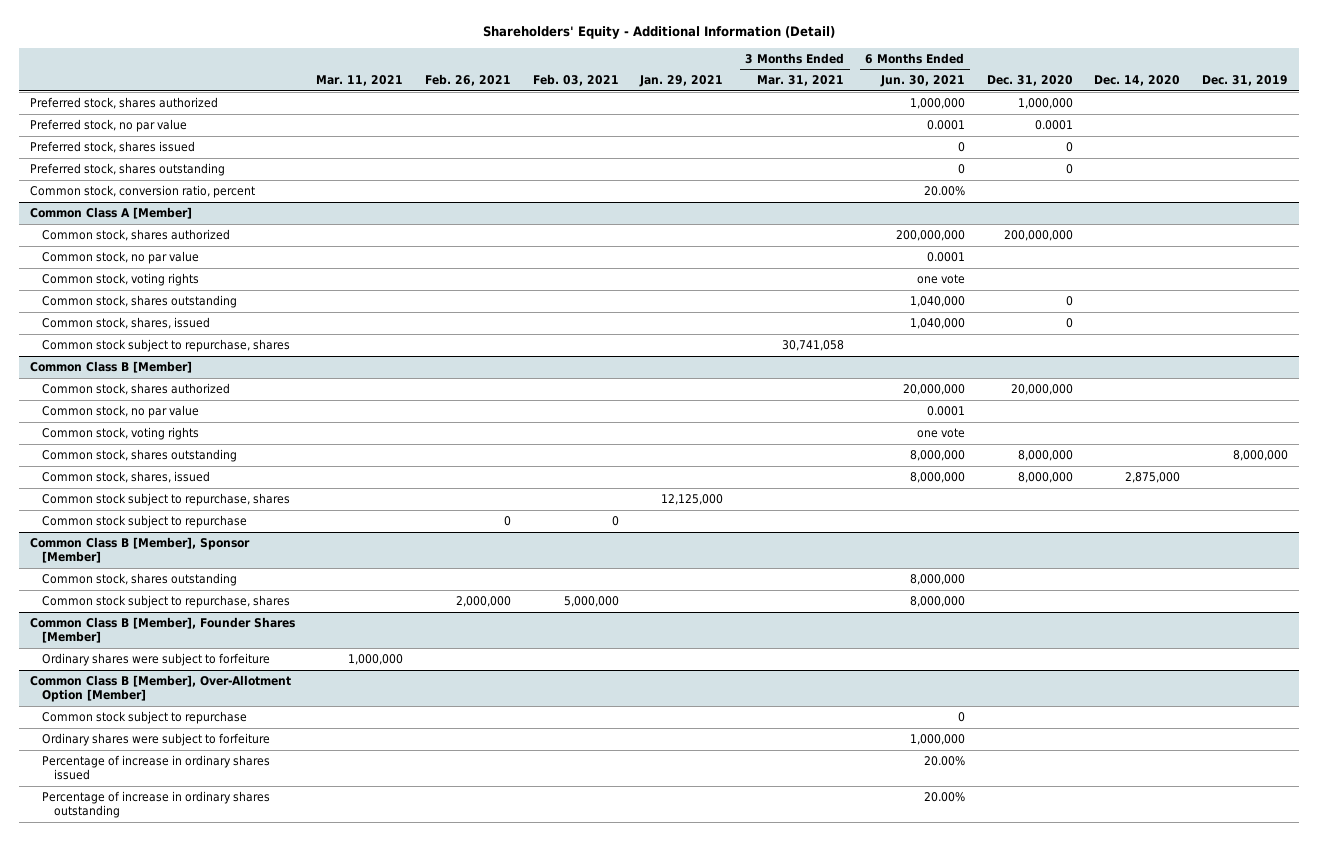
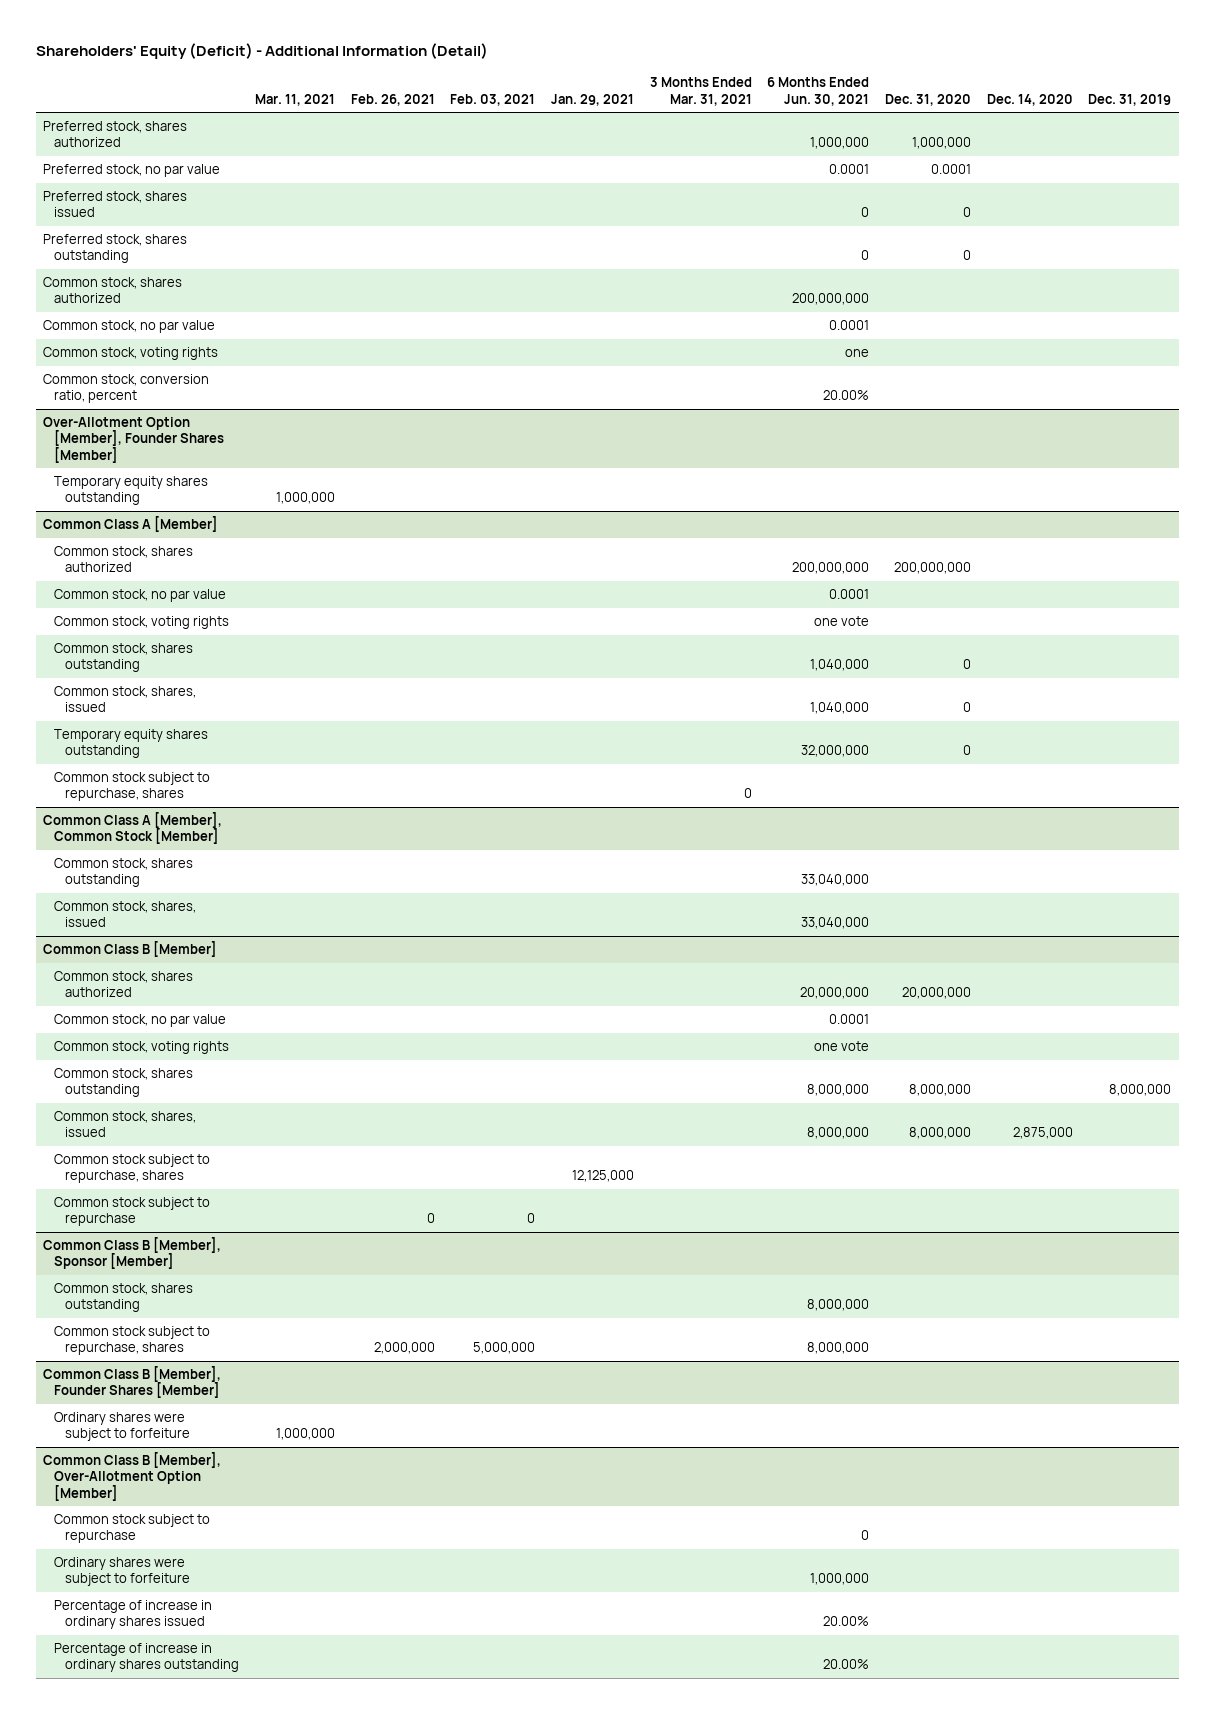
[482,26,835,40] Shareholders' Equity - Additional Information (Detail) -> [35,43,488,60] Shareholders' Equity (Deficit) - Additional Information (Detail)
none -> [43,277,183,304] Common stock, shares authorized
none -> [43,320,216,334] Common stock, no par value
none -> [43,347,219,361] Common stock, voting rights
none -> [43,417,225,463] Over-Allotment Option [Member], Founder Shares [Member]
none -> [54,476,209,506] Temporary equity shares outstanding
none -> [54,729,209,759] Temporary equity shares outstanding
[782,339,845,351] 30,741,058 -> [743,788,752,799] 0
none -> [43,812,223,845] Common Class A [Member], Common Stock [Member]
none -> [54,858,194,888] Common stock, shares outstanding
none -> [54,901,197,928] Common stock, shares, issued

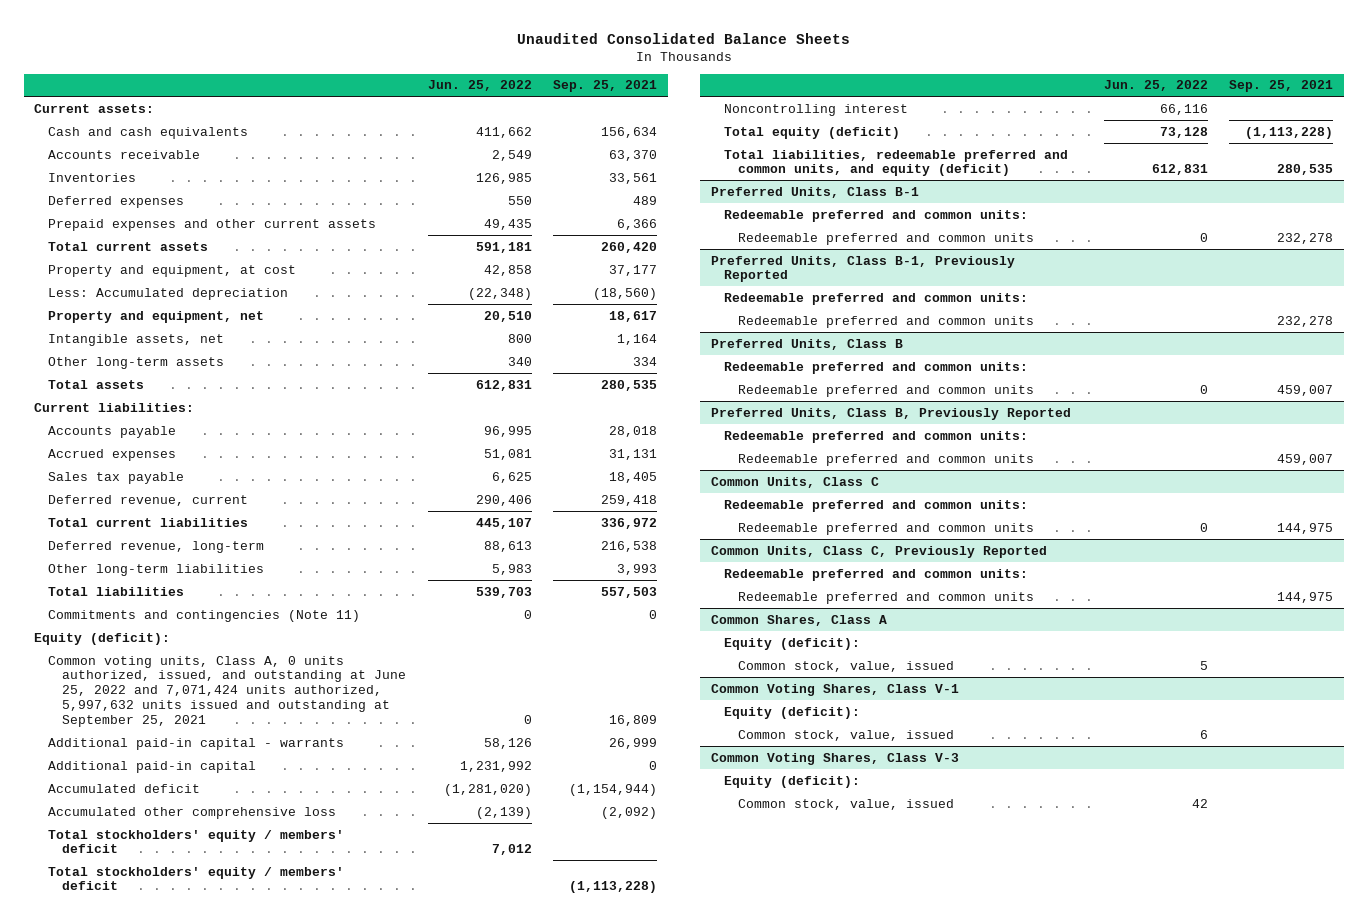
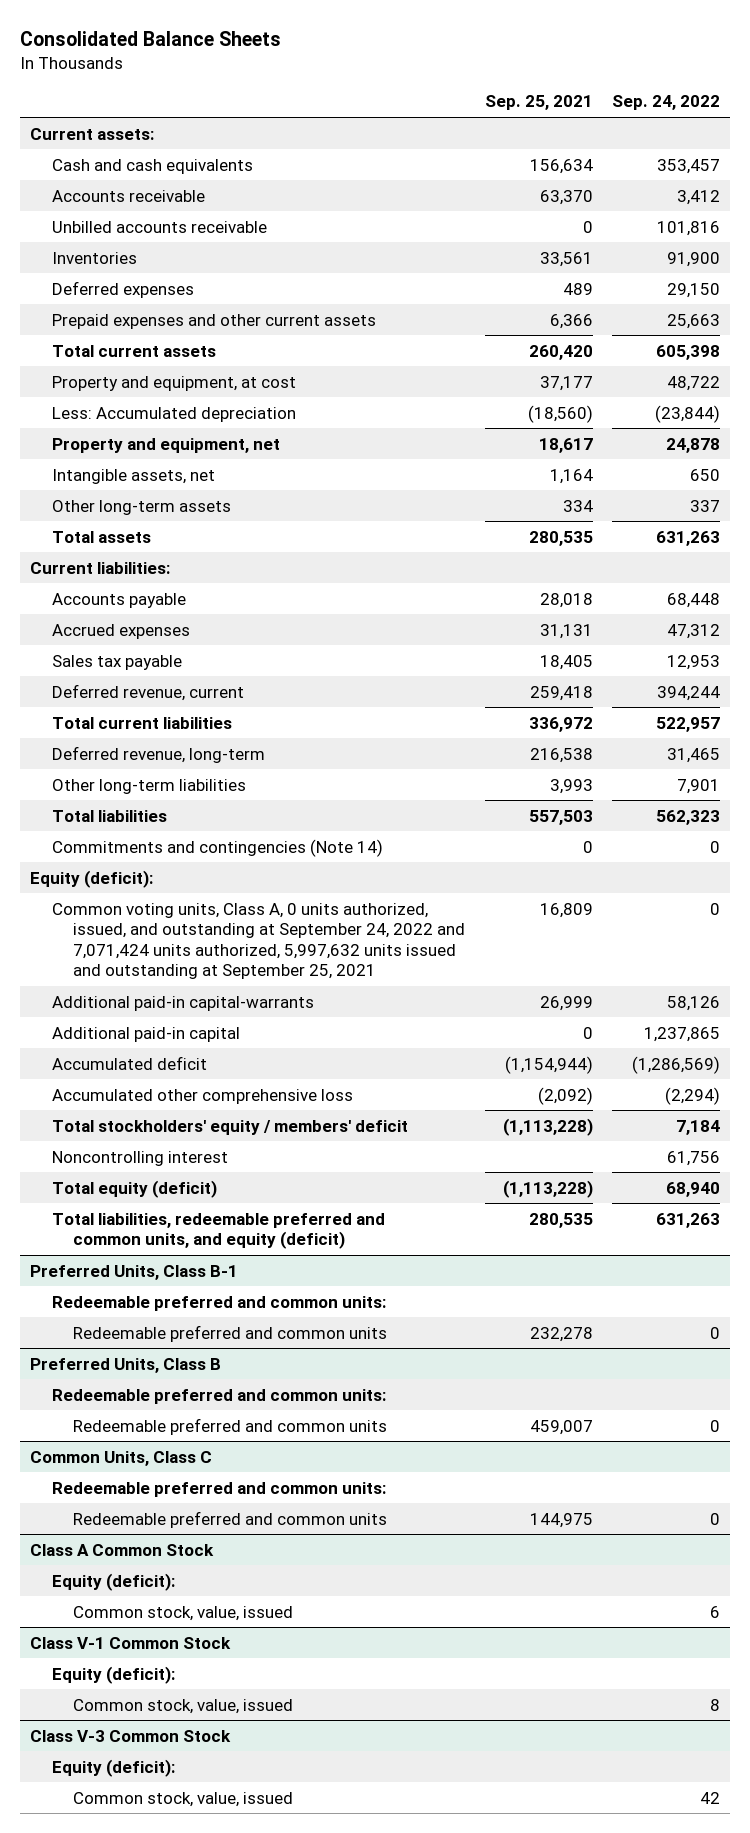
[516,32,850,44] Unaudited Consolidated Balance Sheets -> [20,31,282,47] Consolidated Balance Sheets
[427,80,532,92] Jun. 25, 2022 -> none
none -> [611,95,720,111] Sep. 24, 2022
none -> [51,220,267,233] Unbilled accounts receivable
[48,609,361,622] Commitments and contingencies (Note 11) -> [51,838,383,857] Commitments and contingencies (Note 14)
[48,655,406,727] Common voting units, Class A, 0 units authorized, issued, and outstanding at June 25, 2022 and 7,071,424 units authorized, 5,997,632 units issued and outstanding at September 25, 2021 -> [51,902,466,980] Common voting units, Class A, 0 units authorized, issued, and outstanding at September 24, 2022 and 7,071,424 units authorized, 5,997,632 units issued and outstanding at September 25, 2021
[48,737,345,750] Additional paid-in capital - warrants -> [51,995,314,1011] Additional paid-in capital-warrants
[48,829,345,854] Total stockholders' equity / members' deficit -> none
[710,255,1015,283] Preferred Units, Class B-1, Previously Reported -> none
[724,292,1029,305] Redeemable preferred and common units: -> none
[738,315,1035,328] Redeemable preferred and common units -> none
[710,407,1071,420] Preferred Units, Class B, Previously Reported -> none
[724,430,1029,443] Redeemable preferred and common units: -> none
[738,453,1035,466] Redeemable preferred and common units -> none
[710,545,1047,558] Common Units, Class C, Previously Reported -> none
[724,568,1029,581] Redeemable preferred and common units: -> none
[738,591,1035,604] Redeemable preferred and common units -> none
[710,614,887,626] Common Shares, Class A -> [29,1543,214,1556] Class A Common Stock
[710,683,959,696] Common Voting Shares, Class V-1 -> [29,1636,231,1649] Class V-1 Common Stock
[710,752,959,765] Common Voting Shares, Class V-3 -> [29,1729,231,1742] Class V-3 Common Stock

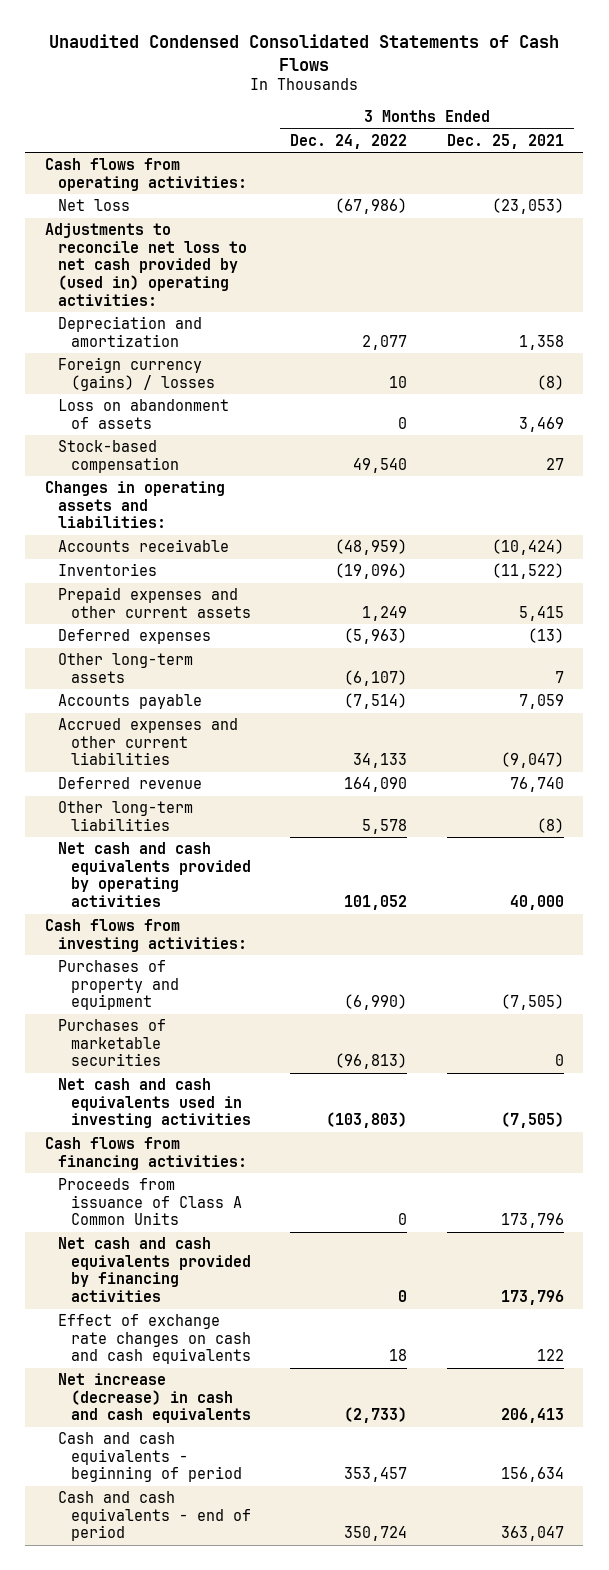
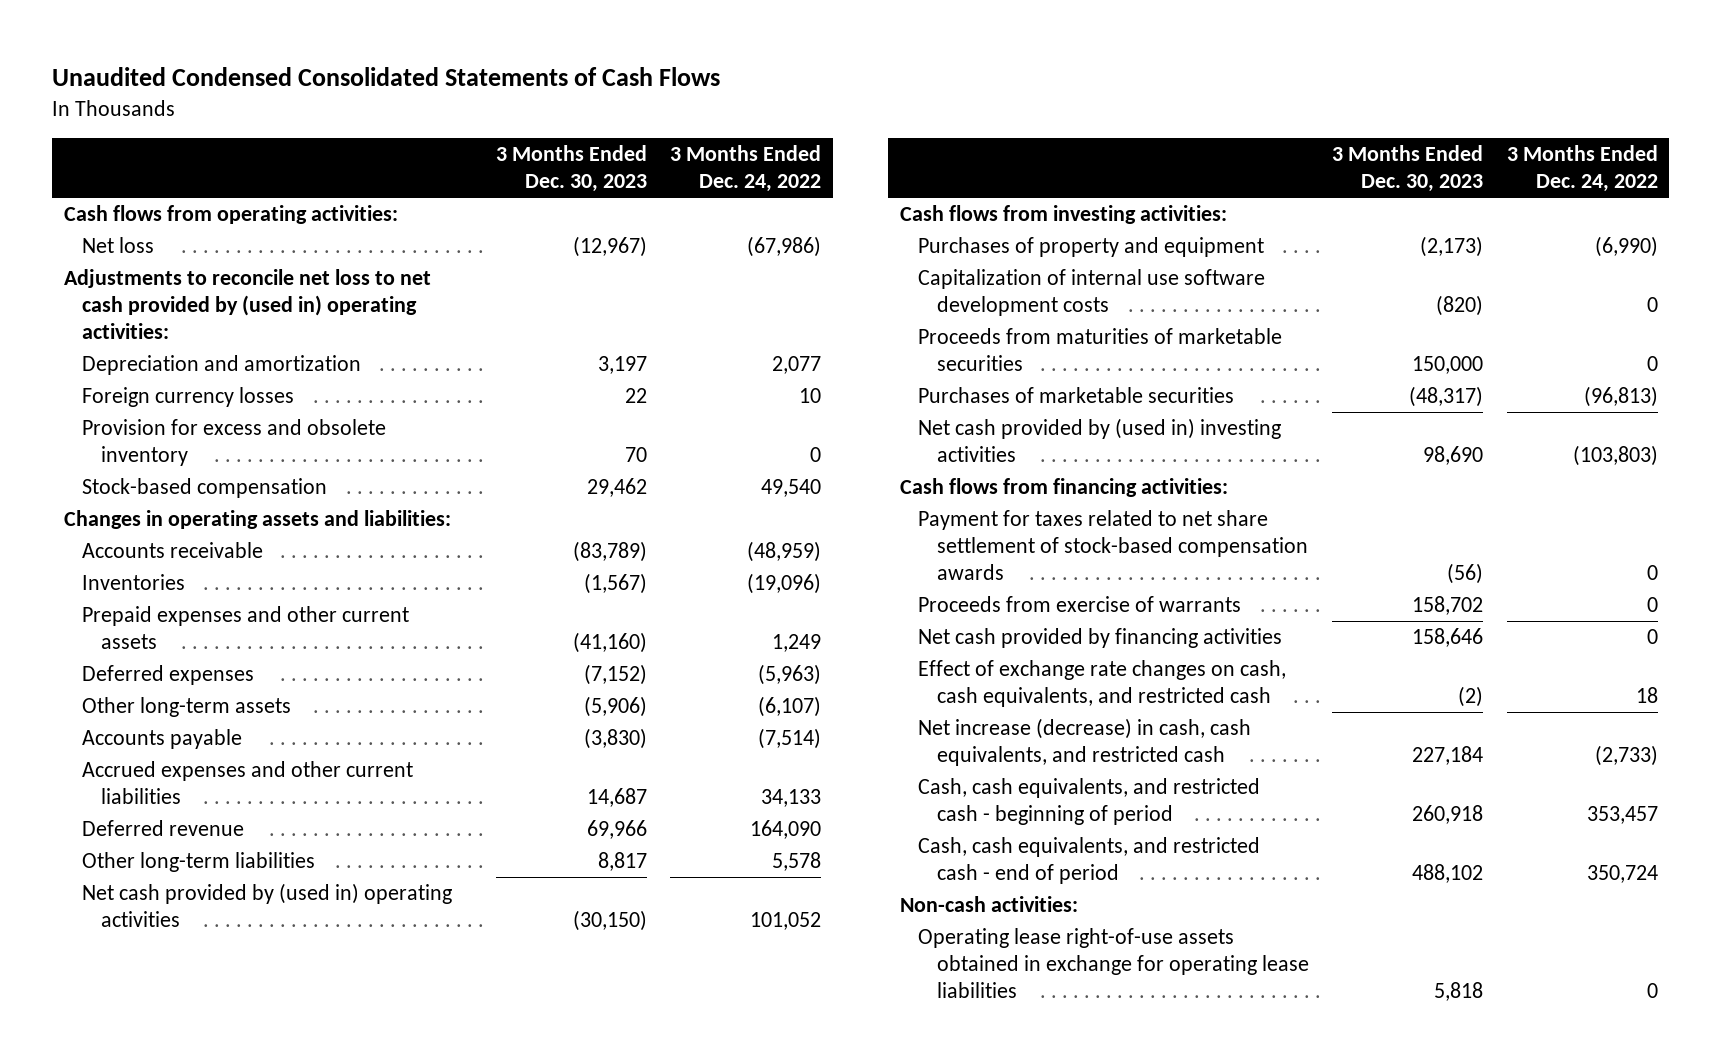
[446,133,564,149] Dec. 25, 2021 -> none
none -> [496,145,648,193] 3 Months Ended Dec. 30, 2023
[57,399,229,429] Loss on abandonment of assets -> none
[57,357,215,391] Foreign currency (gains) / losses -> [82,387,295,408] Foreign currency losses
none -> [82,419,387,467] Provision for excess and obsolete inventory
[57,842,251,908] Net cash and cash equivalents provided by operating activities -> [82,883,453,928] Net cash provided by (used in) operating activities
none -> [918,269,1266,317] Capitalization of internal use software development costs
none -> [918,328,1283,372] Proceeds from maturities of marketable securities
[57,1078,251,1129] Net cash and cash equivalents used in investing activities -> [918,418,1282,463] Net cash provided by (used in) investing activities
[57,1178,242,1226] Proceeds from issuance of Class A Common Units -> none
none -> [918,510,1308,581] Payment for taxes related to net share settlement of stock-based compensation awards
none -> [918,596,1242,613] Proceeds from exercise of warrants
[57,1237,251,1303] Net cash and cash equivalents provided by financing activities -> [918,628,1283,649] Net cash provided by financing activities
[57,1314,251,1365] Effect of exchange rate changes on cash and cash equivalents -> [918,660,1287,708] Effect of exchange rate changes on cash, cash equivalents, and restricted cash
[57,1373,251,1424] Net increase (decrease) in cash and cash equivalents -> [918,718,1252,767] Net increase (decrease) in cash, cash equivalents, and restricted cash
[57,1432,242,1483] Cash and cash equivalents - beginning of period -> [918,778,1261,826] Cash, cash equivalents, and restricted cash - beginning of period
[57,1491,251,1542] Cash and cash equivalents - end of period -> [918,837,1261,885] Cash, cash equivalents, and restricted cash - end of period
none -> [899,896,1078,913] Non-cash activities:
none -> [918,928,1309,999] Operating lease right-of-use assets obtained in exchange for operating lease liabilities

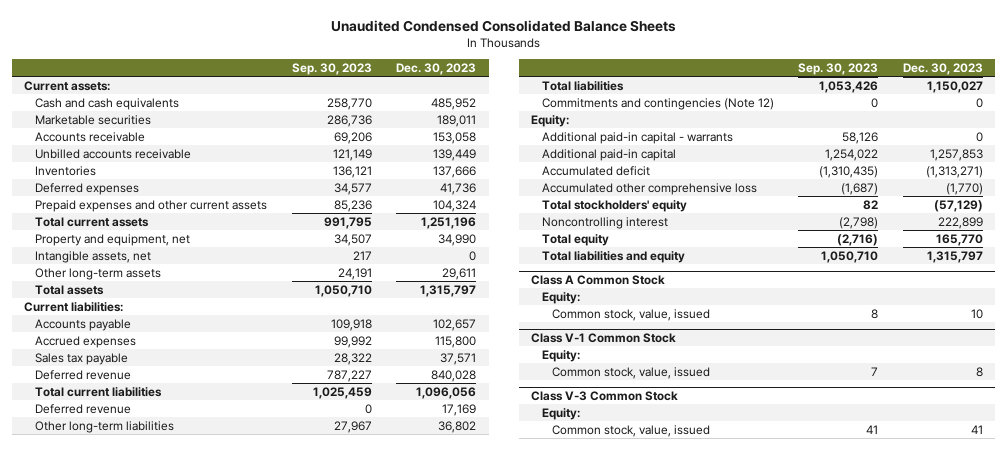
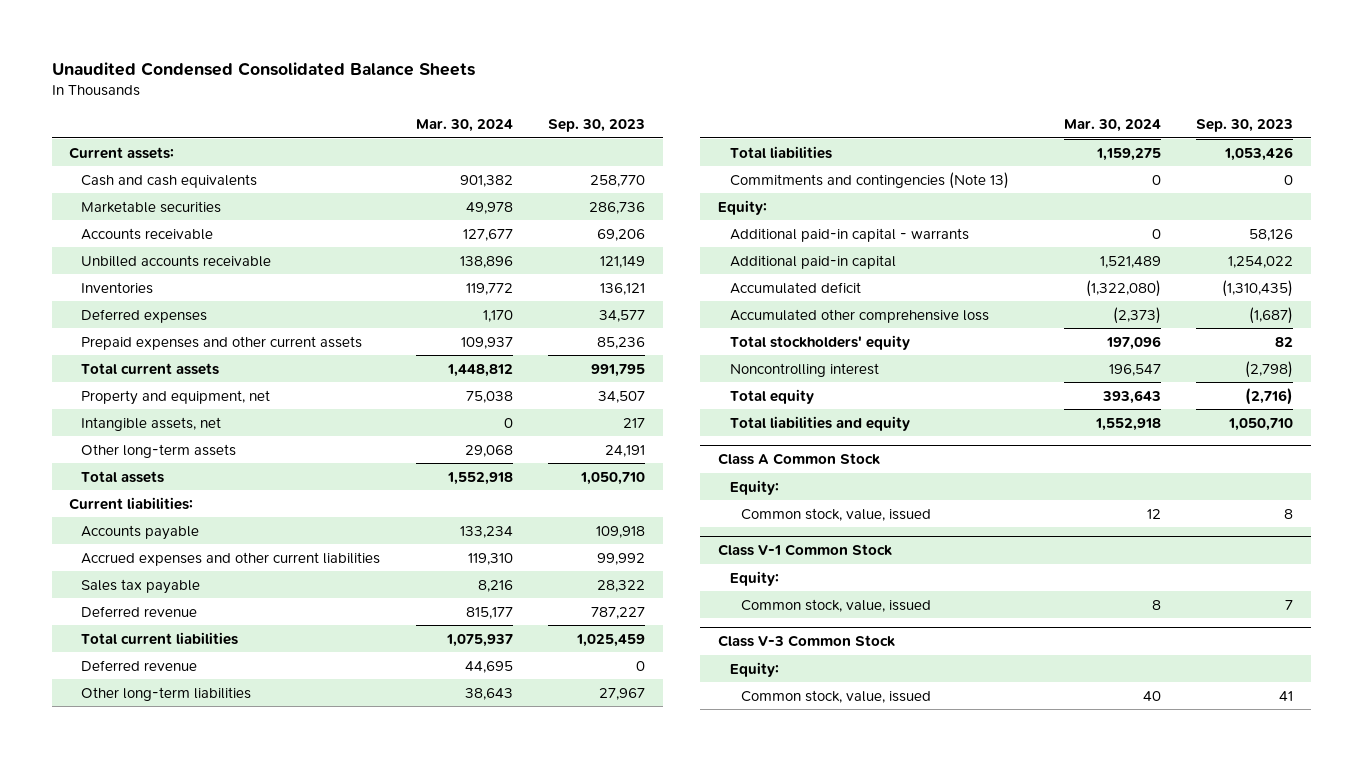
[396,62,477,75] Dec. 30, 2023 -> none
none -> [415,119,513,133] Mar. 30, 2024
[35,335,137,348] Accrued expenses -> [81,551,381,566] Accrued expenses and other current liabilities
[541,97,774,110] Commitments and contingencies (Note 12) -> [729,171,1009,189] Commitments and contingencies (Note 13)

